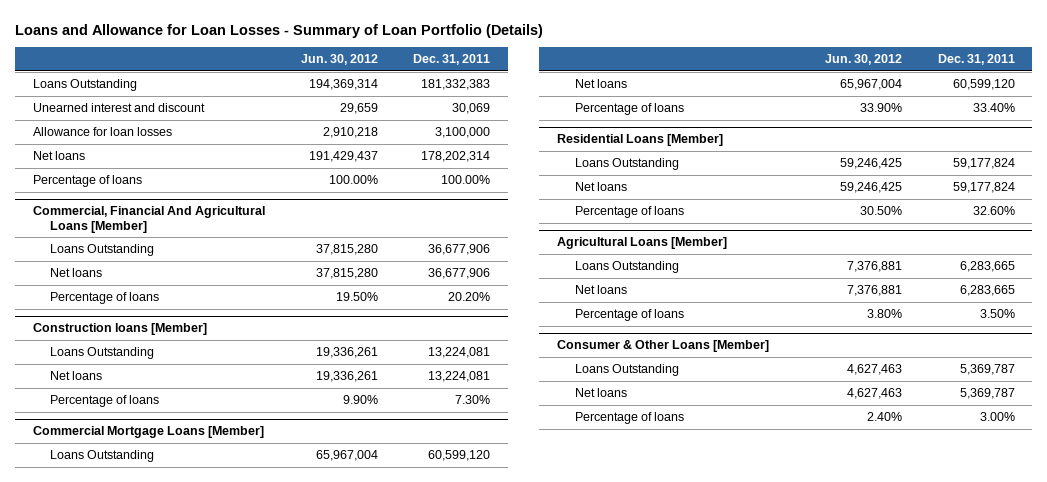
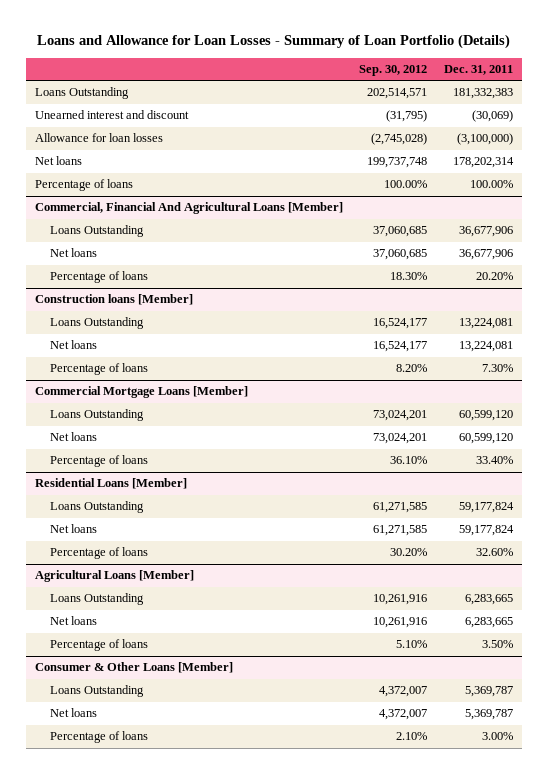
[300,54,378,66] Jun. 30, 2012 -> none
none -> [359,65,428,77] Sep. 30, 2012
[452,103,491,115] 30,069 -> [472,110,514,123] (30,069)
[435,127,491,139] 3,100,000 -> [457,133,514,146] (3,100,000)

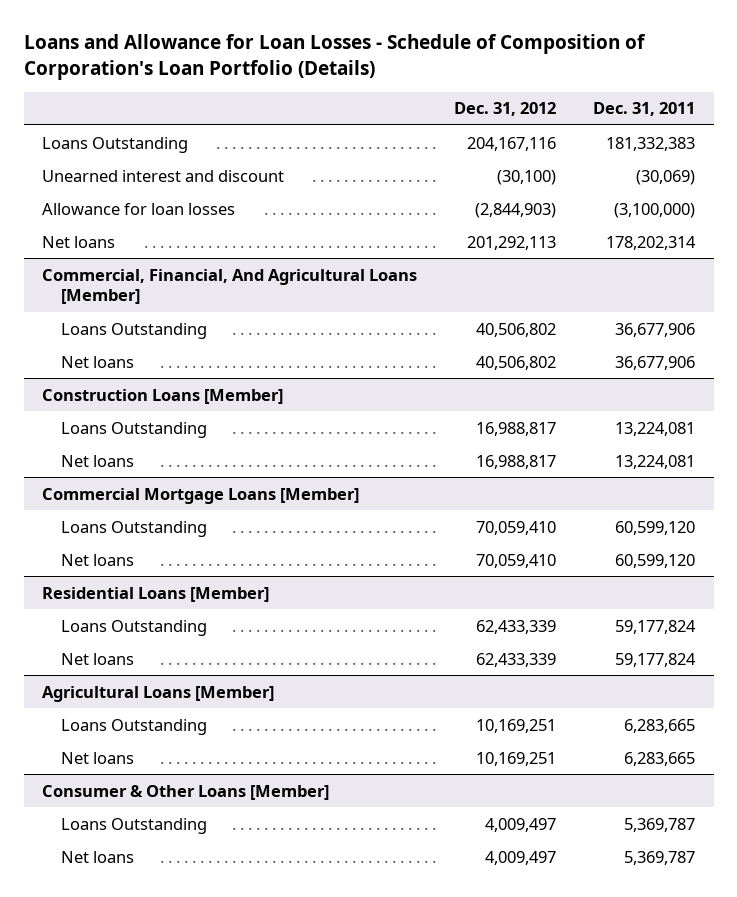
[36,34,510,50] Loans and Allowance for Loan Losses - Summary of Loan Portfolio (Details) -> [23,34,646,81] Loans and Allowance for Loan Losses - Schedule of Composition of Corporation's Loan Portfolio (Details)
[359,65,428,77] Sep. 30, 2012 -> none
none -> [454,102,557,117] Dec. 31, 2012
[34,179,133,192] Percentage of loans -> none
[34,202,343,215] Commercial, Financial And Agricultural Loans [Member] -> [42,268,418,305] Commercial, Financial, And Agricultural Loans [Member]
[50,271,149,284] Percentage of loans -> none
[34,294,193,306] Construction loans [Member] -> [42,388,284,404] Construction Loans [Member]
[50,363,149,376] Percentage of loans -> none
[50,455,149,468] Percentage of loans -> none
[50,547,149,560] Percentage of loans -> none
[50,639,149,652] Percentage of loans -> none
[50,731,149,744] Percentage of loans -> none

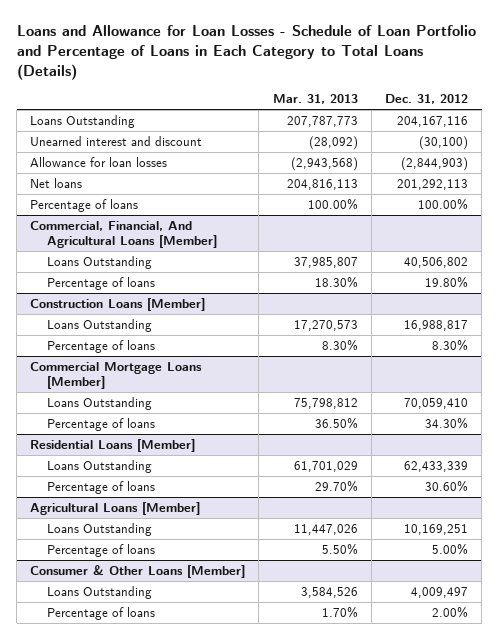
[23,34,646,81] Loans and Allowance for Loan Losses - Schedule of Composition of Corporation's Loan Portfolio (Details) -> [16,25,476,80] Loans and Allowance for Loan Losses - Schedule of Loan Portfolio and Percentage of Loans in Each Category to Total Loans (Details)
[593,102,696,117] Dec. 31, 2011 -> none
none -> [272,94,358,105] Mar. 31, 2013
none -> [30,198,139,212] Percentage of loans
[60,355,134,368] Net loans -> none
none -> [46,276,155,290] Percentage of loans
[60,454,134,467] Net loans -> none
none -> [46,339,155,353] Percentage of loans
[60,553,134,566] Net loans -> none
none -> [46,417,155,431] Percentage of loans
[60,652,134,665] Net loans -> none
none -> [46,480,155,494] Percentage of loans
[60,751,134,764] Net loans -> none
none -> [46,543,155,557] Percentage of loans
[60,850,134,863] Net loans -> none
none -> [46,606,155,620] Percentage of loans

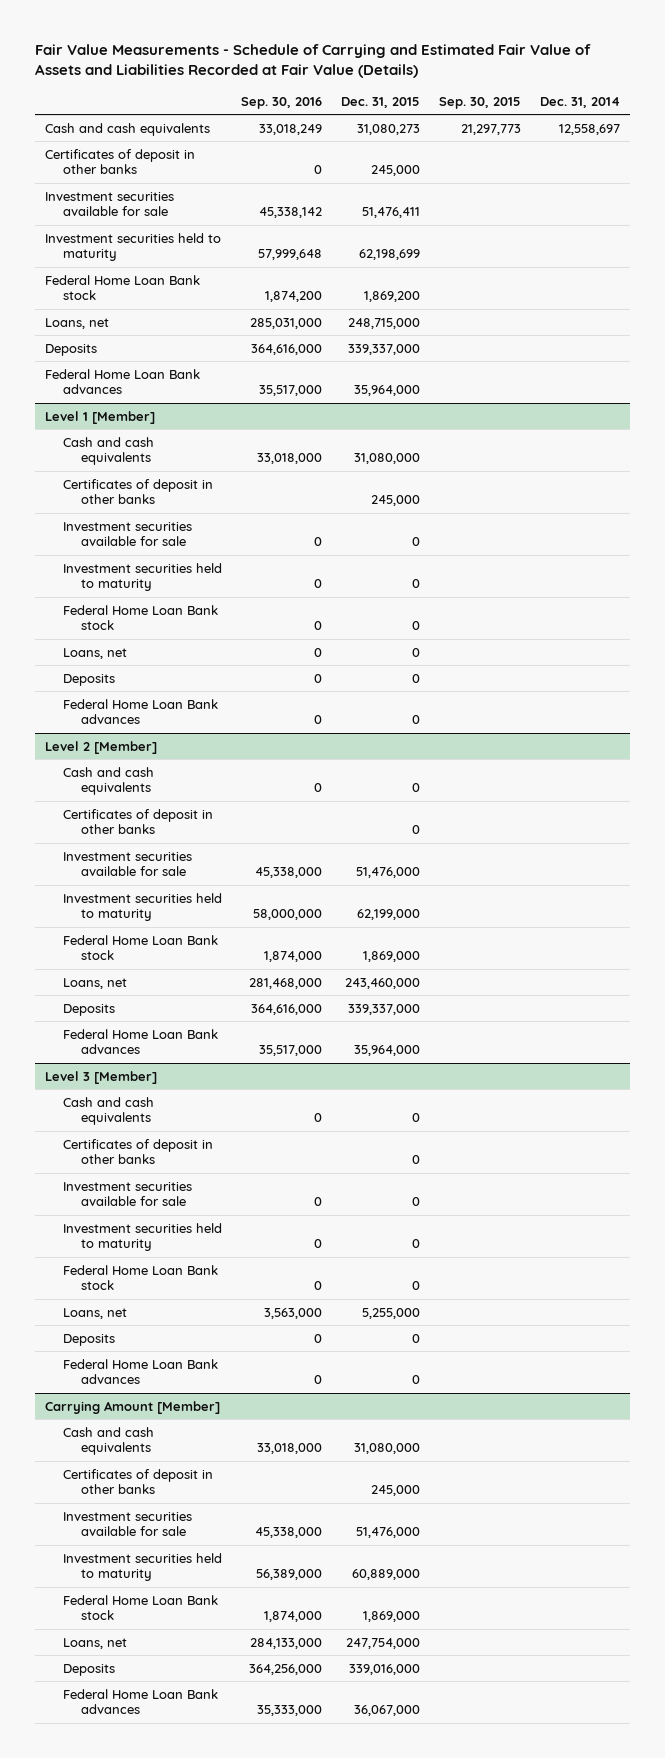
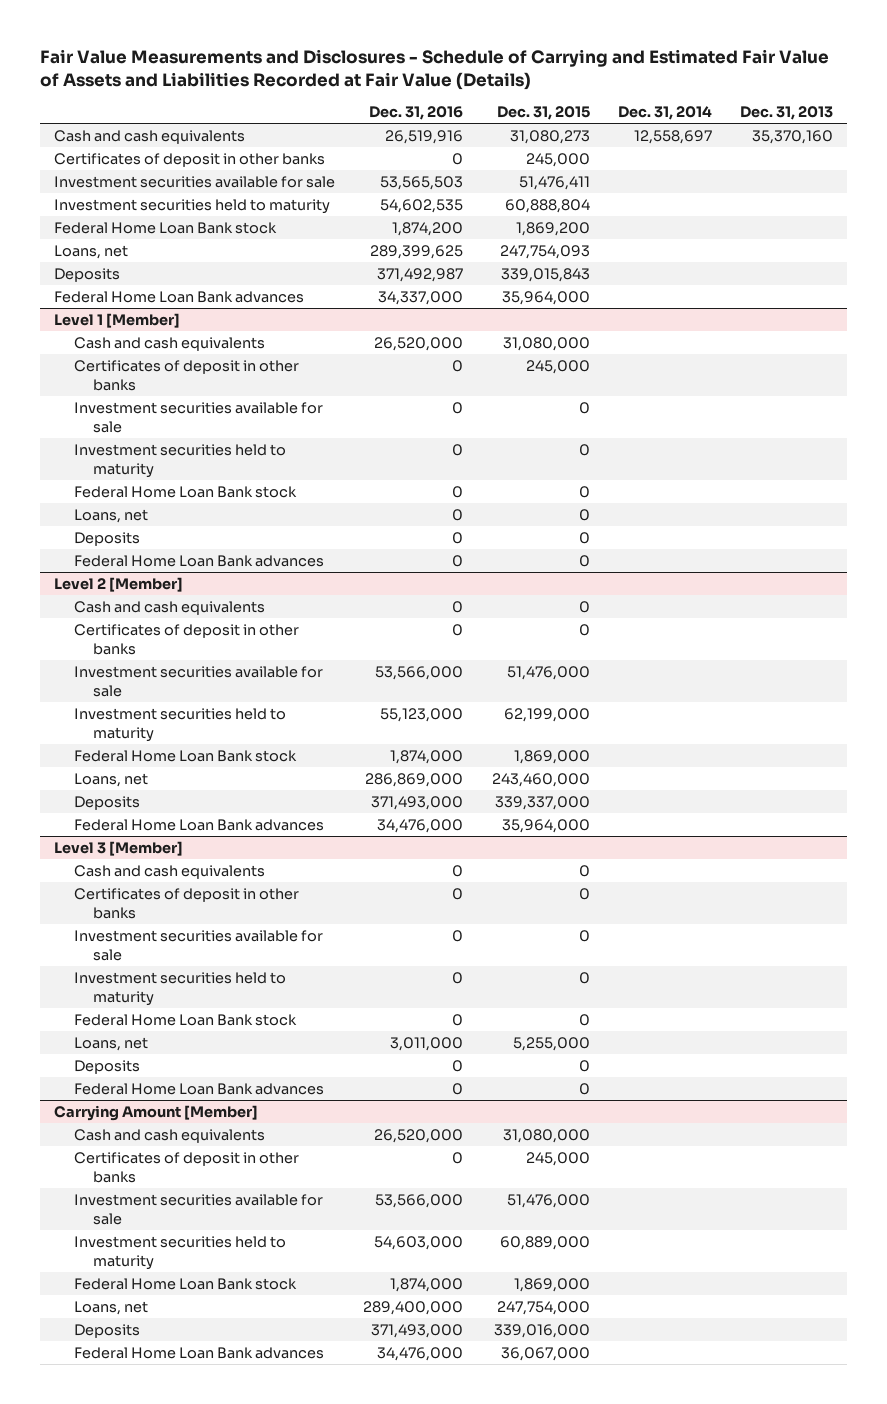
[35,44,592,79] Fair Value Measurements - Schedule of Carrying and Estimated Fair Value of Assets and Liabilities Recorded at Fair Value (Details) -> [40,49,830,90] Fair Value Measurements and Disclosures - Schedule of Carrying and Estimated Fair Value of Assets and Liabilities Recorded at Fair Value (Details)
[240,97,322,110] Sep. 30, 2016 -> none
[439,97,522,110] Sep. 30, 2015 -> none
none -> [369,106,464,121] Dec. 31, 2016
none -> [739,106,833,121] Dec. 31, 2013
[359,249,421,261] 62,198,699 -> [504,198,590,213] 60,888,804
[348,317,421,329] 248,715,000 -> [499,244,590,259] 247,754,093
[348,343,421,355] 339,337,000 -> [500,267,590,282] 339,015,843

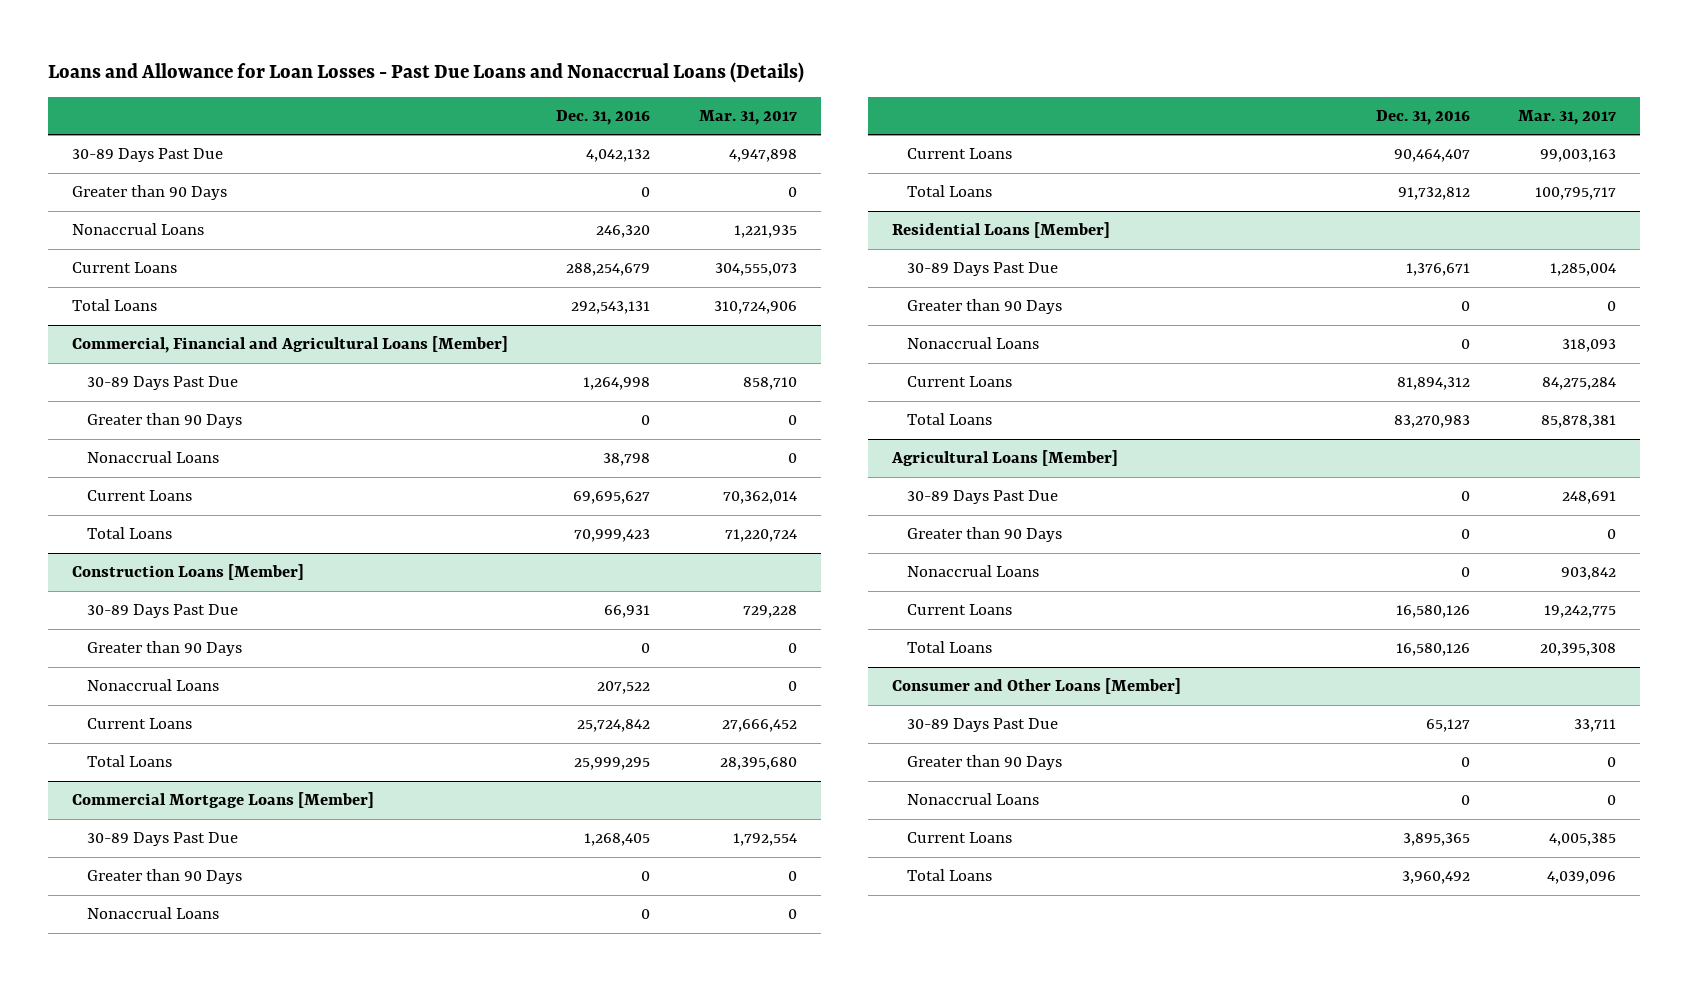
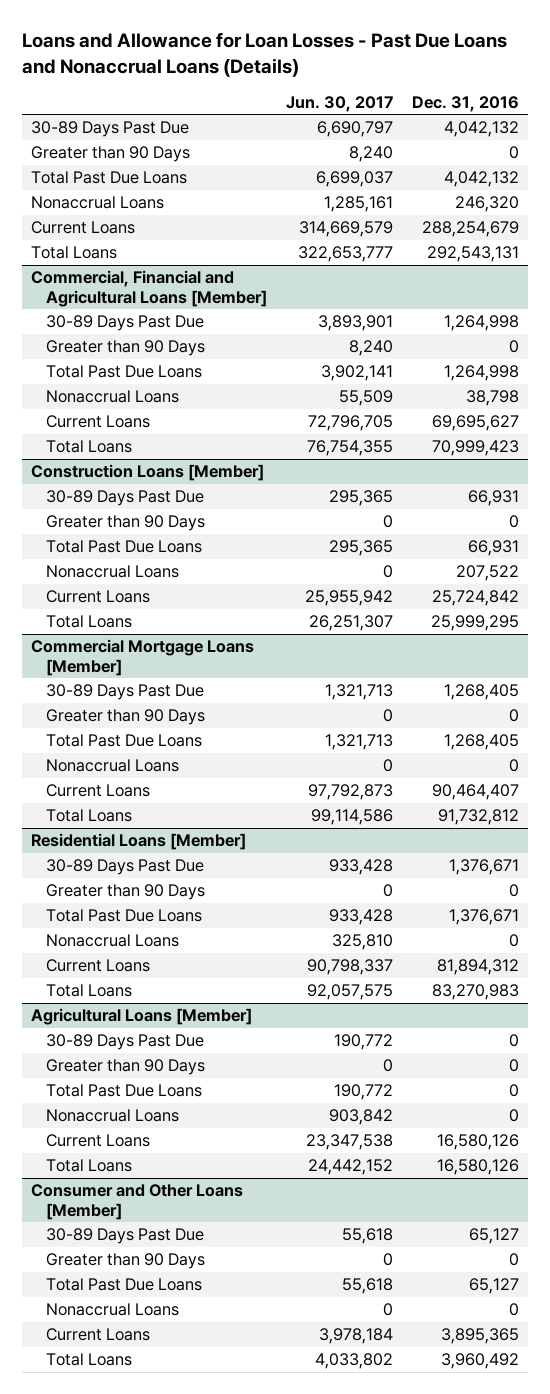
[698,109,797,125] Mar. 31, 2017 -> none
none -> [285,95,393,112] Jun. 30, 2017
none -> [31,171,188,185] Total Past Due Loans
none -> [45,365,202,379] Total Past Due Loans
none -> [45,540,202,554] Total Past Due Loans
none -> [45,734,202,748] Total Past Due Loans
none -> [45,909,202,923] Total Past Due Loans
none -> [45,1084,202,1098] Total Past Due Loans
none -> [45,1278,202,1292] Total Past Due Loans

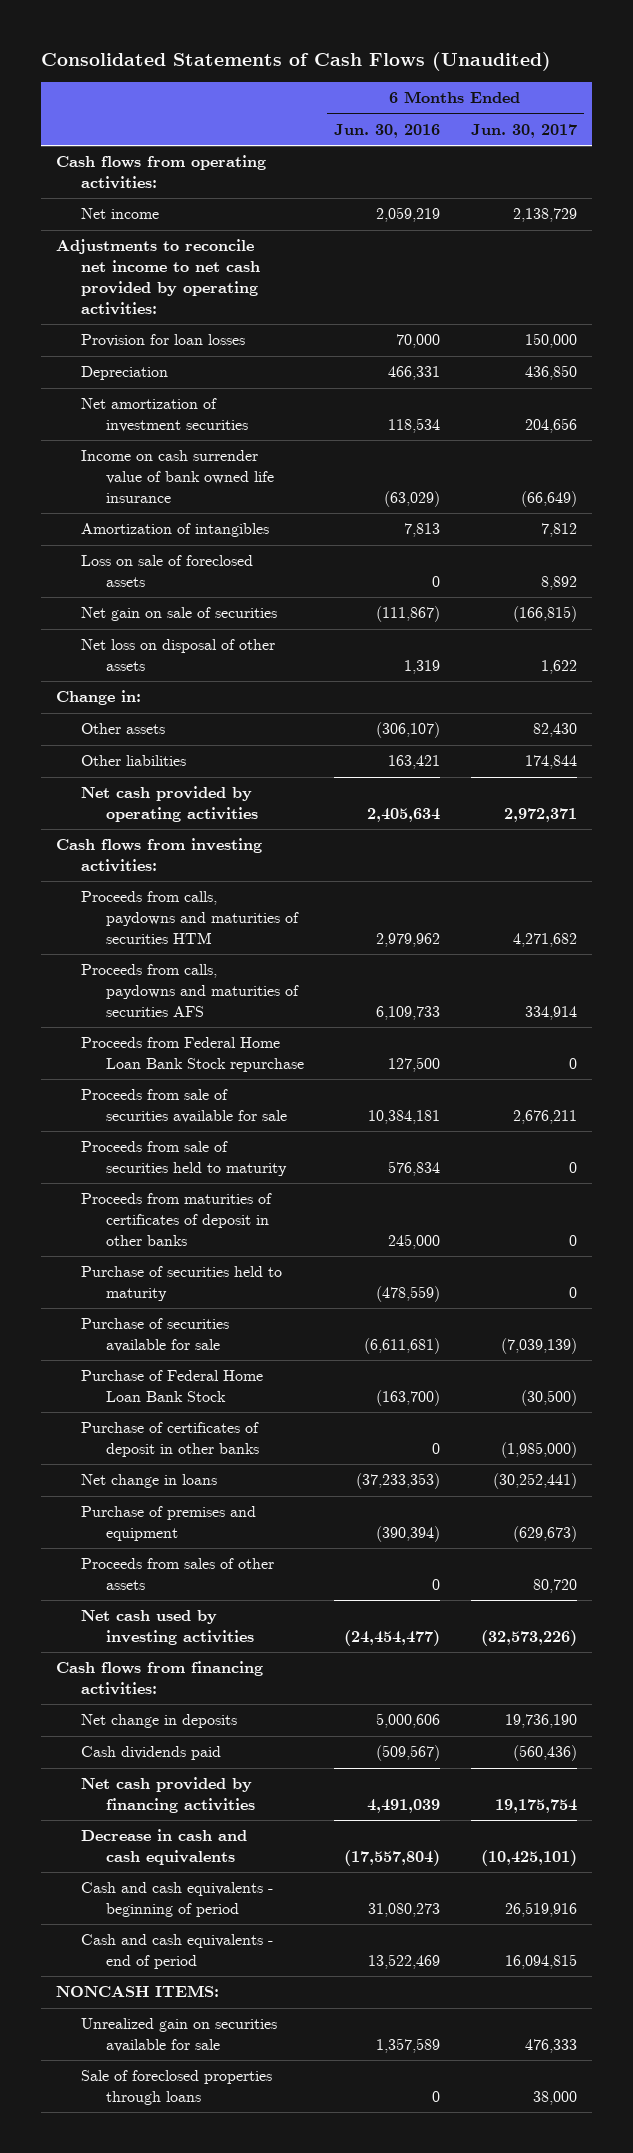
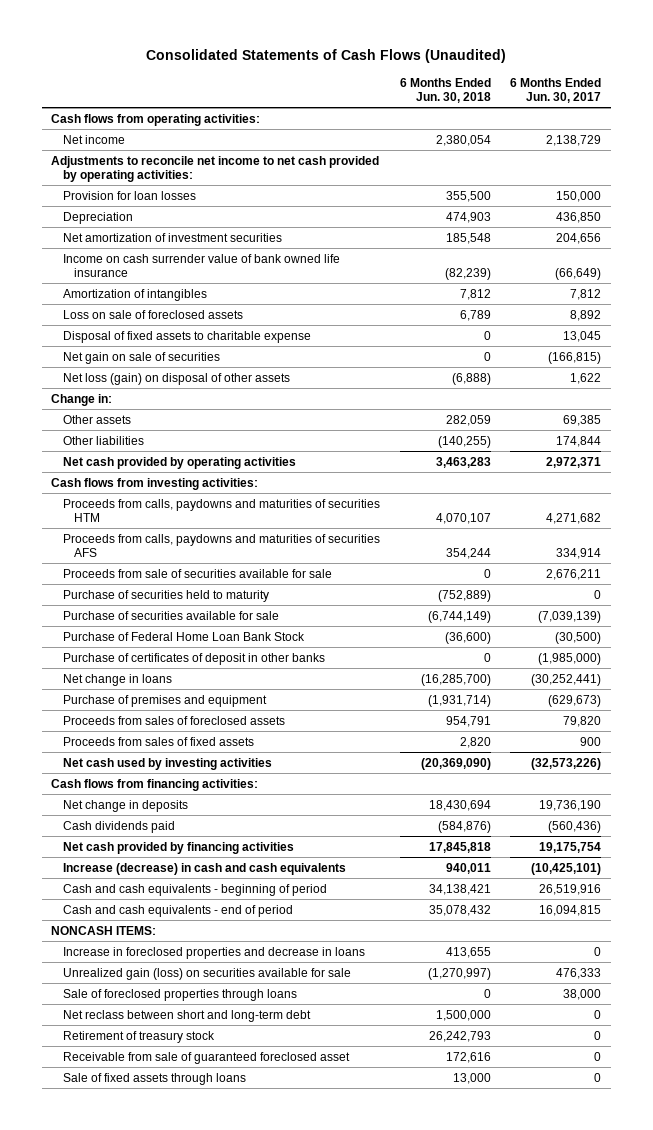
[334,124,441,139] Jun. 30, 2016 -> none
none -> [399,77,491,104] 6 Months Ended Jun. 30, 2018
none -> [62,330,311,343] Disposal of fixed assets to charitable expense
[80,639,275,672] Net loss on disposal of other assets -> [62,372,290,385] Net loss (gain) on disposal of other assets
[532,723,577,738] 82,430 -> [563,414,602,426] 69,385
[80,1037,304,1073] Proceeds from Federal Home Loan Bank Stock repurchase -> none
[80,1141,287,1177] Proceeds from sale of securities held to maturity -> none
[80,1193,272,1247] Proceeds from maturities of certificates of deposit in other banks -> none
none -> [62,715,285,725] Proceeds from sales of foreclosed assets
[80,1558,274,1591] Proceeds from sales of other assets -> [62,736,254,746] Proceeds from sales of fixed assets
[532,1579,577,1594] 80,720 -> [580,736,602,746] 900
[80,1829,247,1866] Decrease in cash and cash equivalents -> [62,862,346,875] Increase (decrease) in cash and cash equivalents
none -> [62,946,365,959] Increase in foreclosed properties and decrease in loans
[80,2018,277,2053] Unrealized gain on securities available for sale -> [62,967,351,980] Unrealized gain (loss) on securities available for sale
none -> [62,1009,311,1022] Net reclass between short and long-term debt
none -> [62,1030,215,1043] Retirement of treasury stock
none -> [62,1051,350,1064] Receivable from sale of guaranteed foreclosed asset
none -> [62,1072,246,1085] Sale of fixed assets through loans

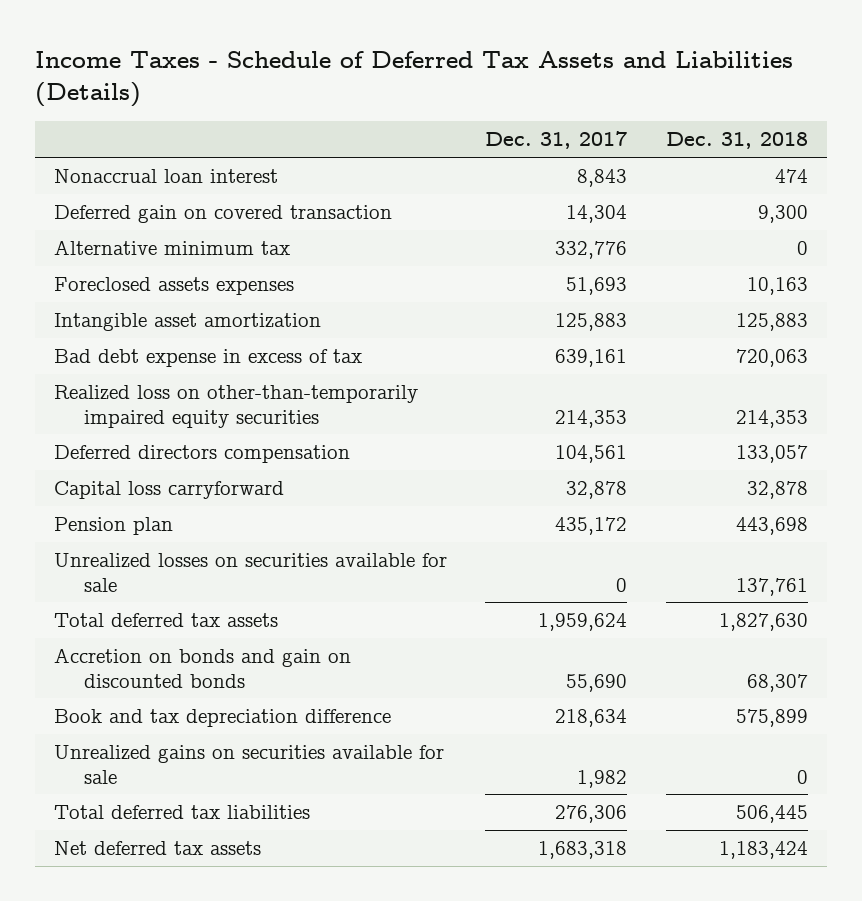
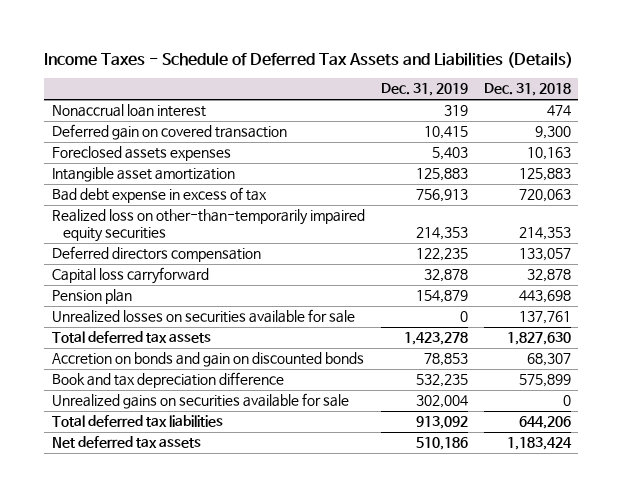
[485,131,628,150] Dec. 31, 2017 -> none
none -> [380,83,468,97] Dec. 31, 2019
[54,240,291,256] Alternative minimum tax -> none
[735,805,808,824] 506,445 -> [518,416,571,430] 644,206

